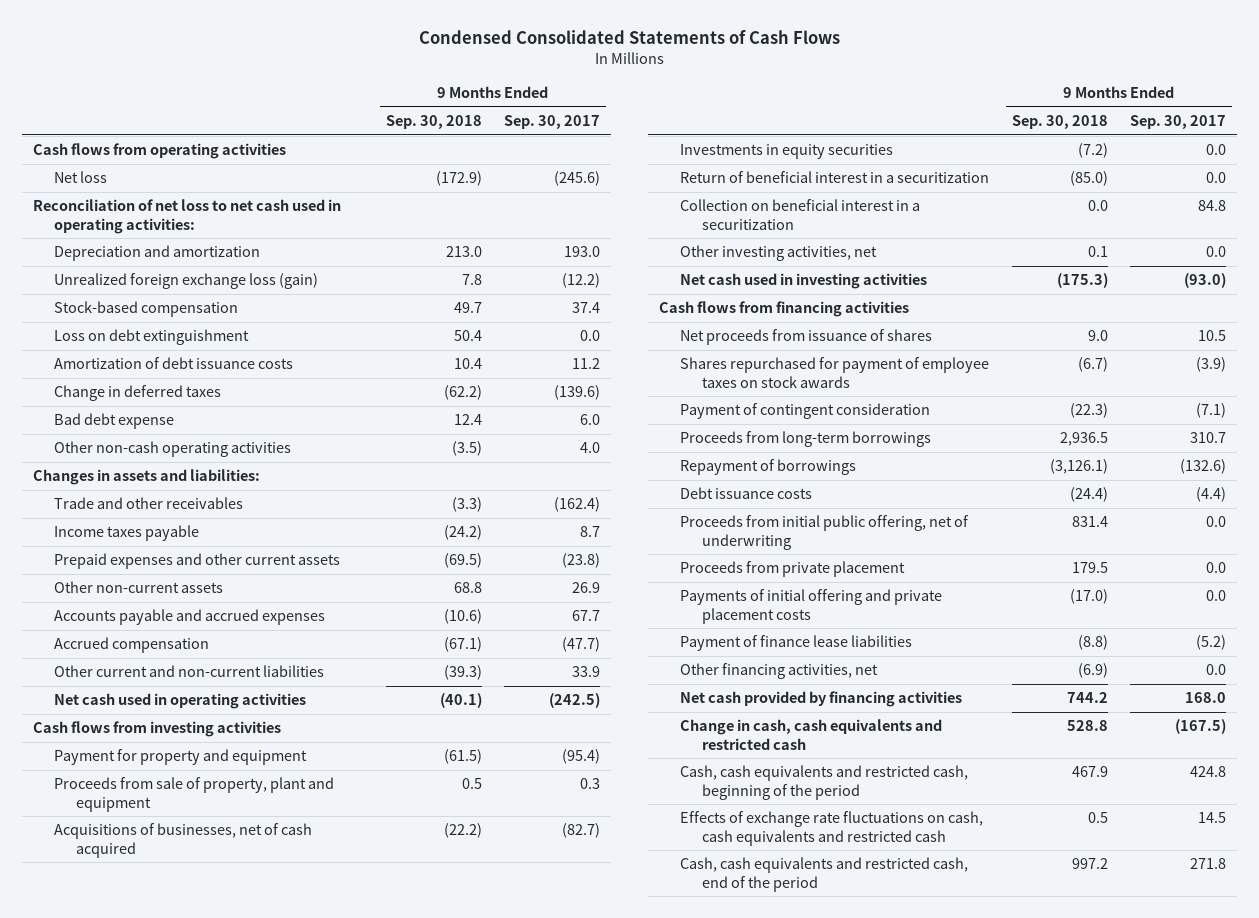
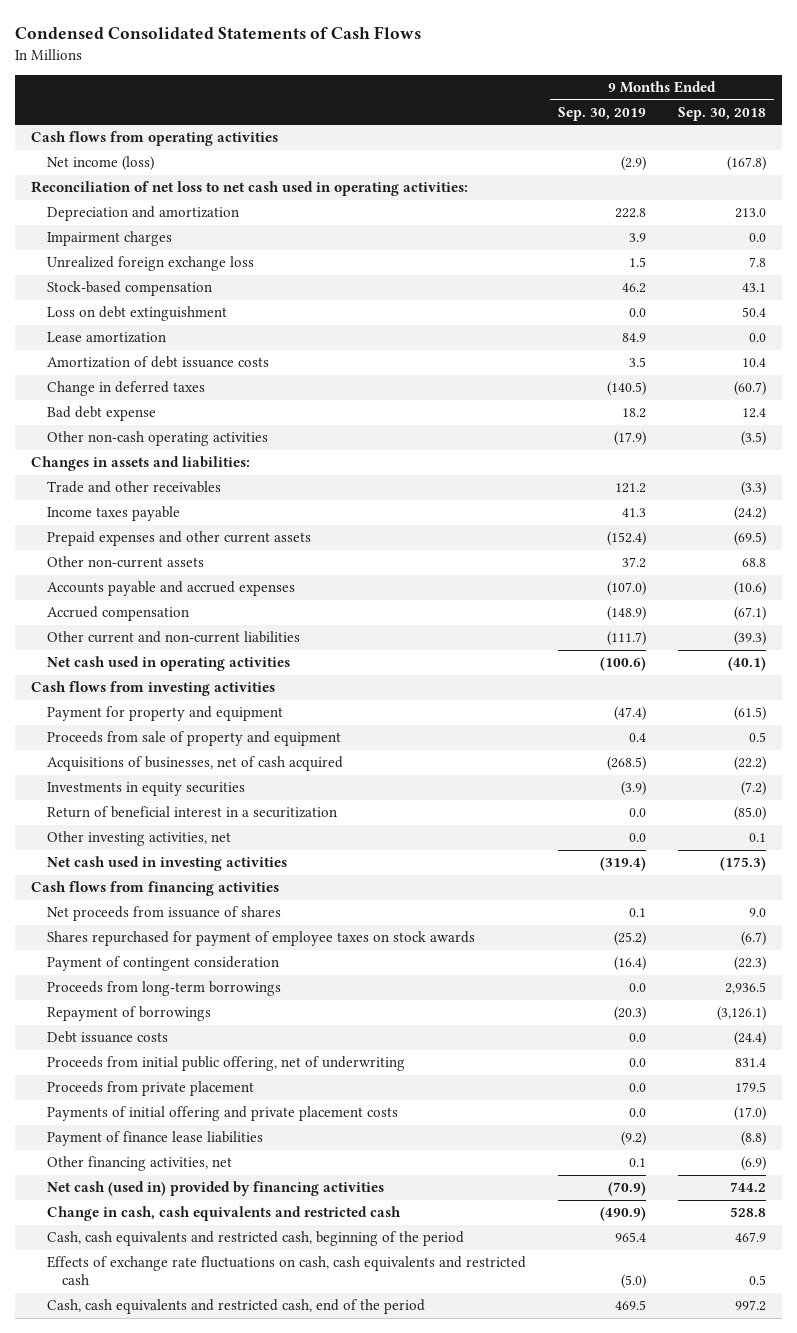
[504,114,601,129] Sep. 30, 2017 -> none
none -> [557,106,646,121] Sep. 30, 2019
[54,171,108,184] Net loss -> [46,156,154,172] Net income (loss)
[435,171,482,187] (172.9) -> [726,156,766,172] (167.8)
none -> [46,231,172,247] Impairment charges
[54,273,319,290] Unrealized foreign exchange loss (gain) -> [46,256,254,272] Unrealized foreign exchange loss
[453,302,482,314] 49.7 -> [741,283,766,293] 43.1
none -> [46,332,166,344] Lease amortization
[443,385,482,401] (62.2) -> [733,381,766,397] (60.7)
[54,777,335,812] Proceeds from sale of property, plant and equipment -> [46,731,341,747] Proceeds from sale of property and equipment
[680,199,921,230] Collection on beneficial interest in a securitization -> none
[680,691,963,708] Net cash provided by financing activities -> [46,1181,384,1197] Net cash (used in) provided by financing activities

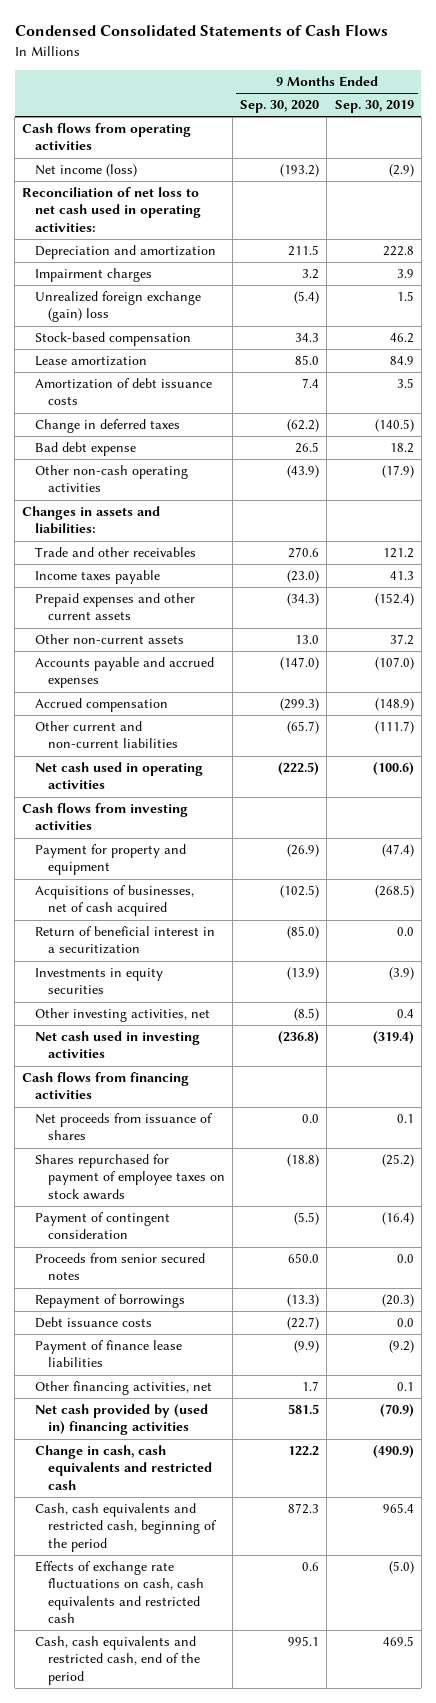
[677,106,766,121] Sep. 30, 2018 -> none
none -> [240,100,320,114] Sep. 30, 2020
[46,256,254,272] Unrealized foreign exchange loss -> [34,291,201,323] Unrealized foreign exchange (gain) loss
[46,306,227,322] Loss on debt extinguishment -> none
[46,731,341,747] Proceeds from sale of property and equipment -> none
[46,782,245,797] Investments in equity securities -> [34,968,163,995] Investments in equity securities
[628,833,646,843] 0.0 -> [396,1009,414,1019] 0.4
[46,981,281,997] Proceeds from long-term borrowings -> none
none -> [34,1253,205,1281] Proceeds from senior secured notes
[46,1056,405,1072] Proceeds from initial public offering, net of underwriting -> none
[46,1081,254,1097] Proceeds from private placement -> none
[46,1106,398,1122] Payments of initial offering and private placement costs -> none
[46,1181,384,1197] Net cash (used in) provided by financing activities -> [34,1404,208,1436] Net cash provided by (used in) financing activities

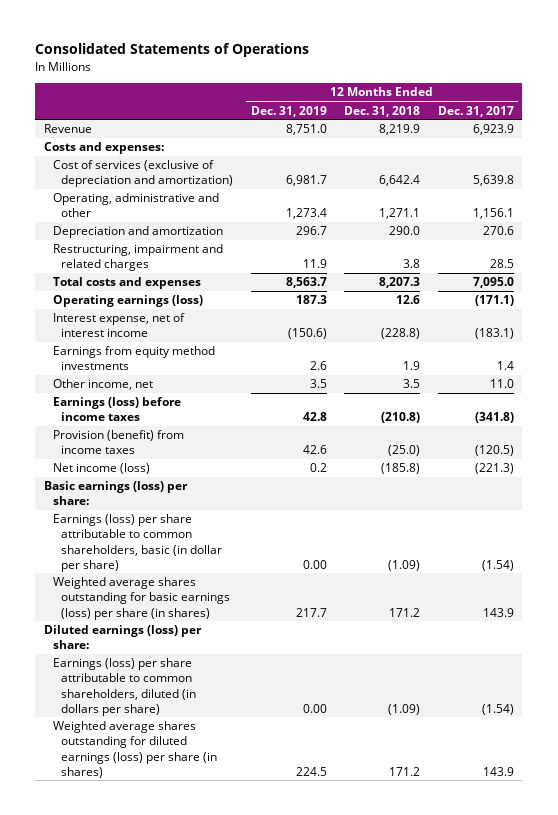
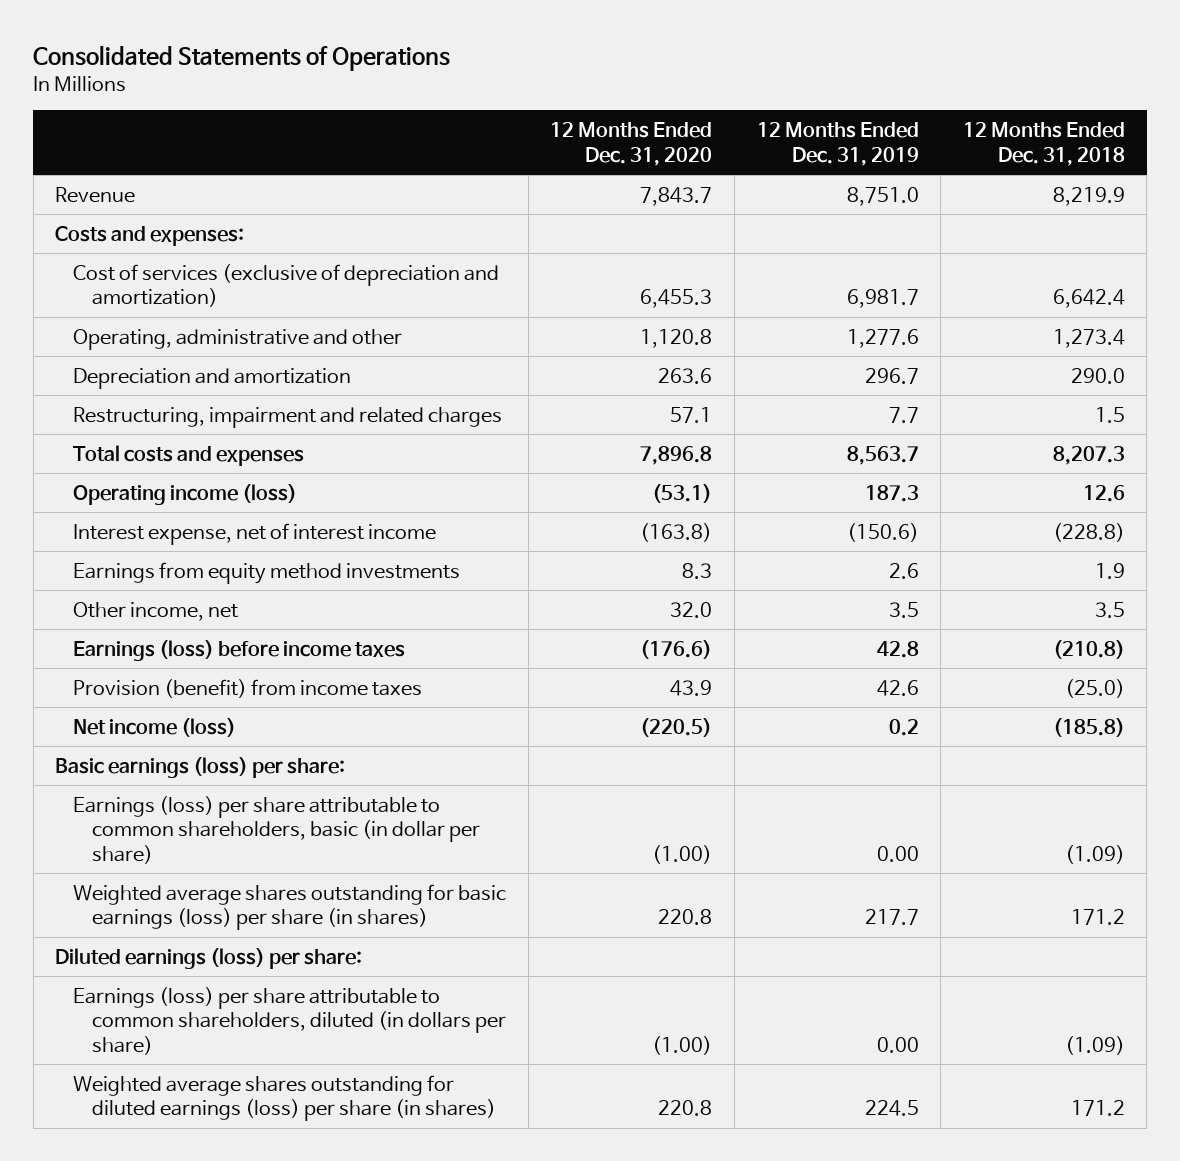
[437,105,514,117] Dec. 31, 2017 -> none
none -> [550,122,713,166] 12 Months Ended Dec. 31, 2020
[285,208,327,220] 1,273.4 -> [846,328,919,348] 1,277.6
[379,208,421,220] 1,271.1 -> [1052,328,1125,348] 1,273.4
[302,259,327,269] 11.9 -> [888,406,919,423] 7.7
[403,259,421,269] 3.8 -> [1094,406,1125,423] 1.5
[52,295,203,308] Operating earnings (loss) -> [73,483,298,505] Operating income (loss)

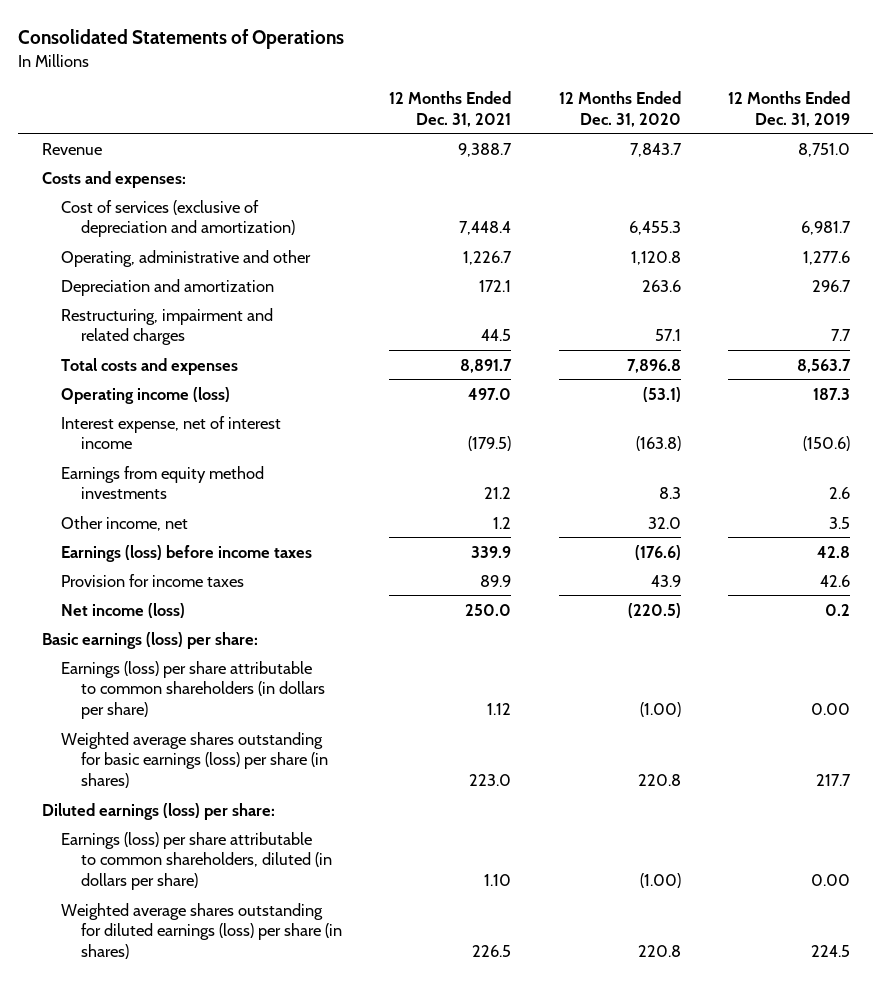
[962,122,1125,166] 12 Months Ended Dec. 31, 2018 -> none
none -> [389,90,512,127] 12 Months Ended Dec. 31, 2021
[73,678,423,698] Provision (benefit) from income taxes -> [61,573,245,587] Provision for income taxes
[73,795,480,864] Earnings (loss) per share attributable to common shareholders, basic (in dollar per share) -> [61,660,326,720] Earnings (loss) per share attributable to common shareholders (in dollars per share)

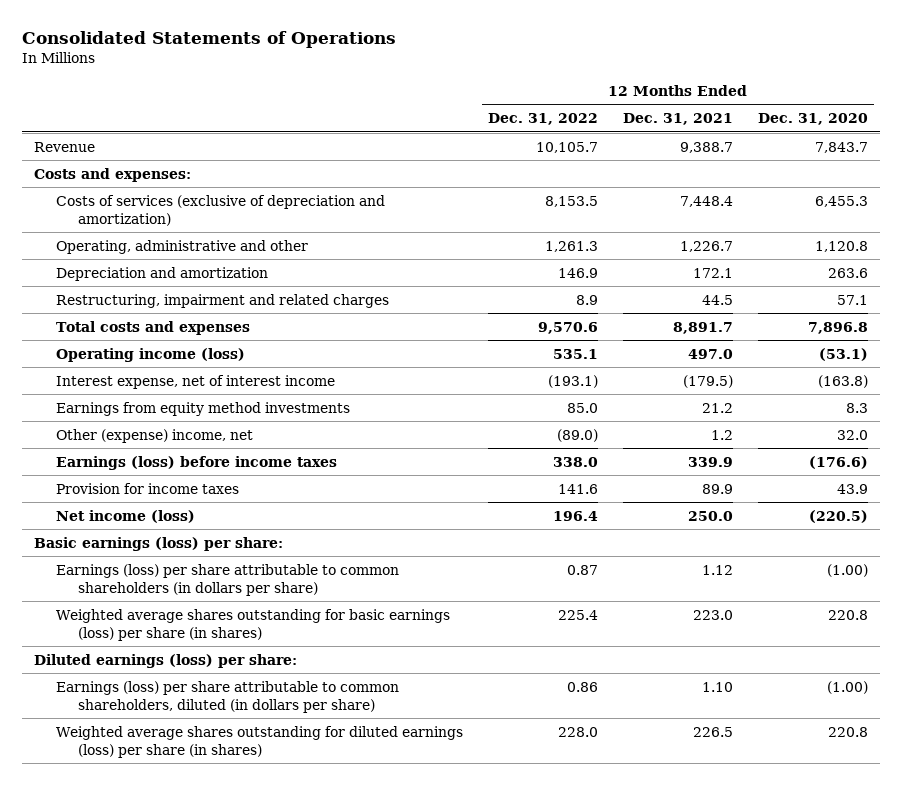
[727,90,850,127] 12 Months Ended Dec. 31, 2019 -> none
none -> [488,113,599,126] Dec. 31, 2022
[61,199,296,238] Cost of services (exclusive of depreciation and amortization) -> [56,194,386,226] Costs of services (exclusive of depreciation and amortization)
[61,515,189,531] Other income, net -> [56,428,254,443] Other (expense) income, net

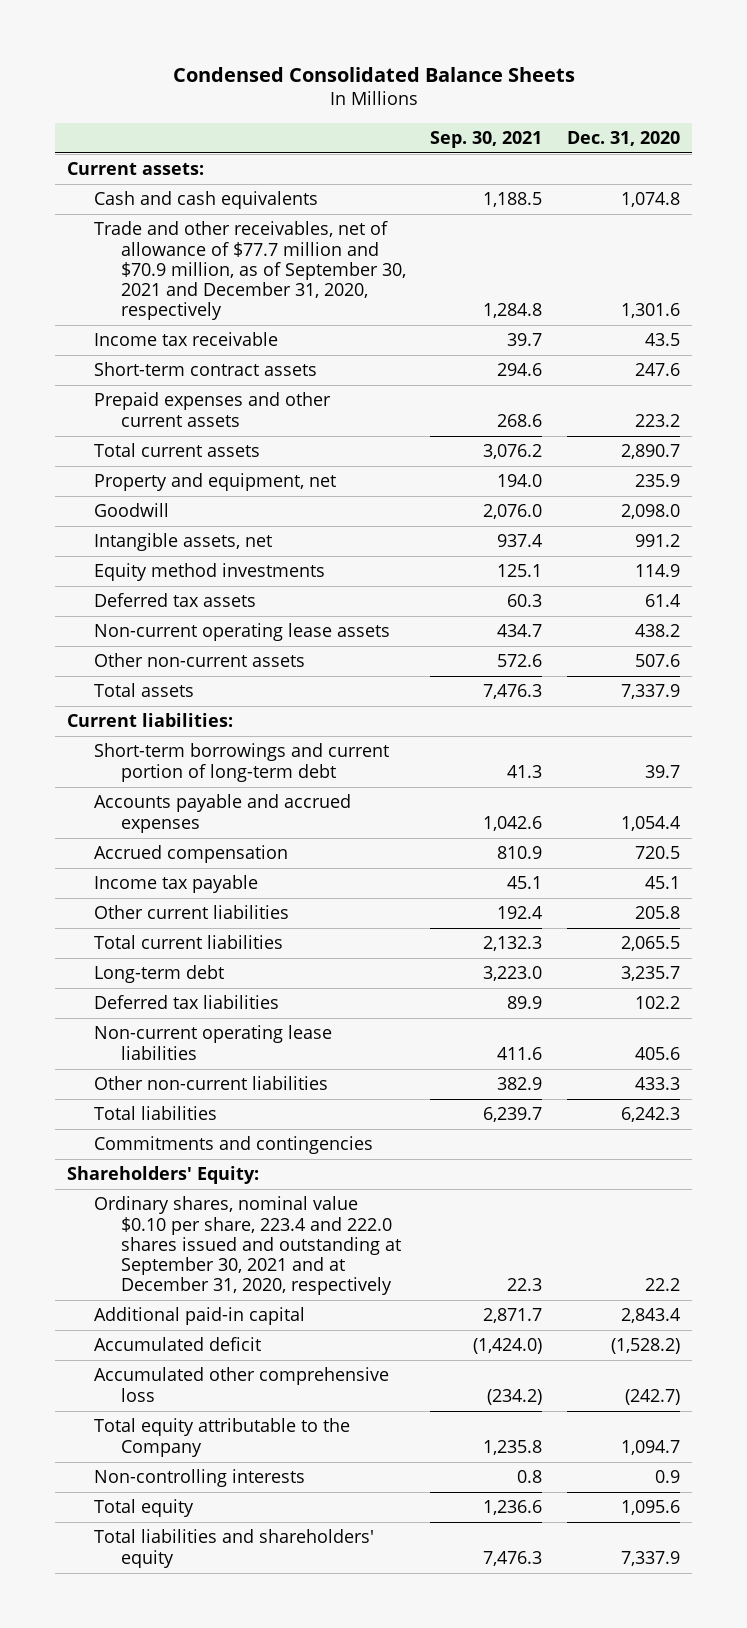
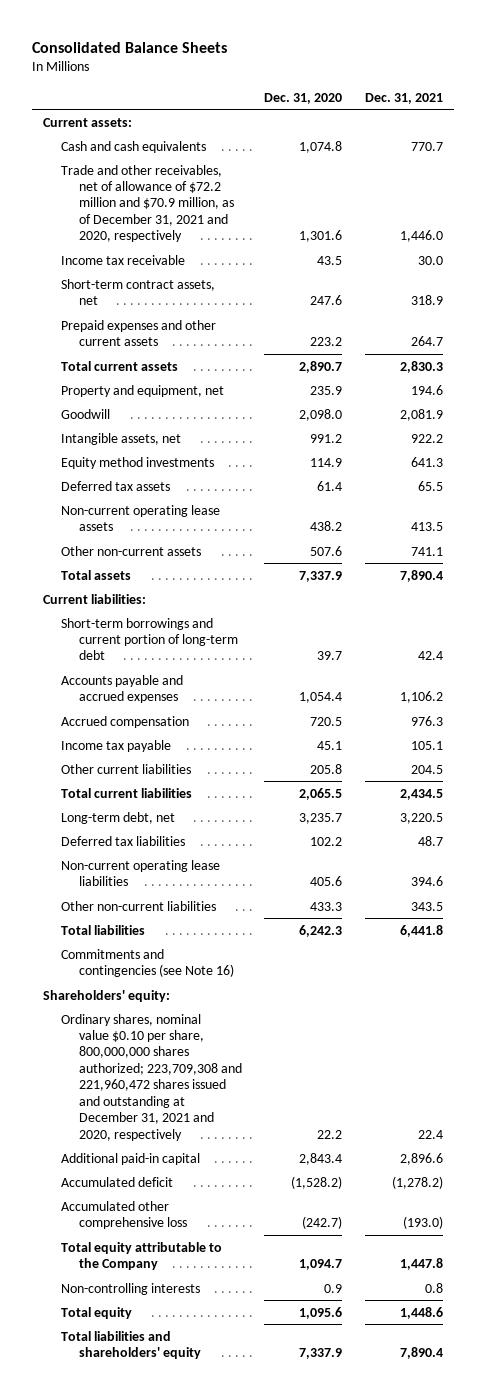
[172,66,575,82] Condensed Consolidated Balance Sheets -> [31,41,227,53] Consolidated Balance Sheets
[430,130,543,148] Sep. 30, 2021 -> none
none -> [364,92,443,104] Dec. 31, 2021
[94,221,406,321] Trade and other receivables, net of allowance of $77.7 million and $70.9 million, as of September 30, 2021 and December 31, 2020, respectively -> [60,164,235,243] Trade and other receivables, net of allowance of $72.2 million and $70.9 million, as of December 31, 2021 and 2020, respectively
[94,362,318,377] Short-term contract assets -> [60,278,215,306] Short-term contract assets, net
[94,965,225,984] Long-term debt -> [60,811,175,824] Long-term debt, net
[94,1136,374,1155] Commitments and contingencies -> [60,948,235,978] Commitments and contingencies (see Note 16)
[67,1166,260,1185] Shareholders' Equity: -> [42,989,170,1002] Shareholders' equity:
[94,1196,401,1296] Ordinary shares, nominal value $0.10 per share, 223.4 and 222.0 shares issued and outstanding at September 30, 2021 and at December 31, 2020, respectively -> [60,1013,243,1141] Ordinary shares, nominal value $0.10 per share, 800,000,000 shares authorized; 223,709,308 and 221,960,472 shares issued and outstanding at December 31, 2021 and 2020, respectively

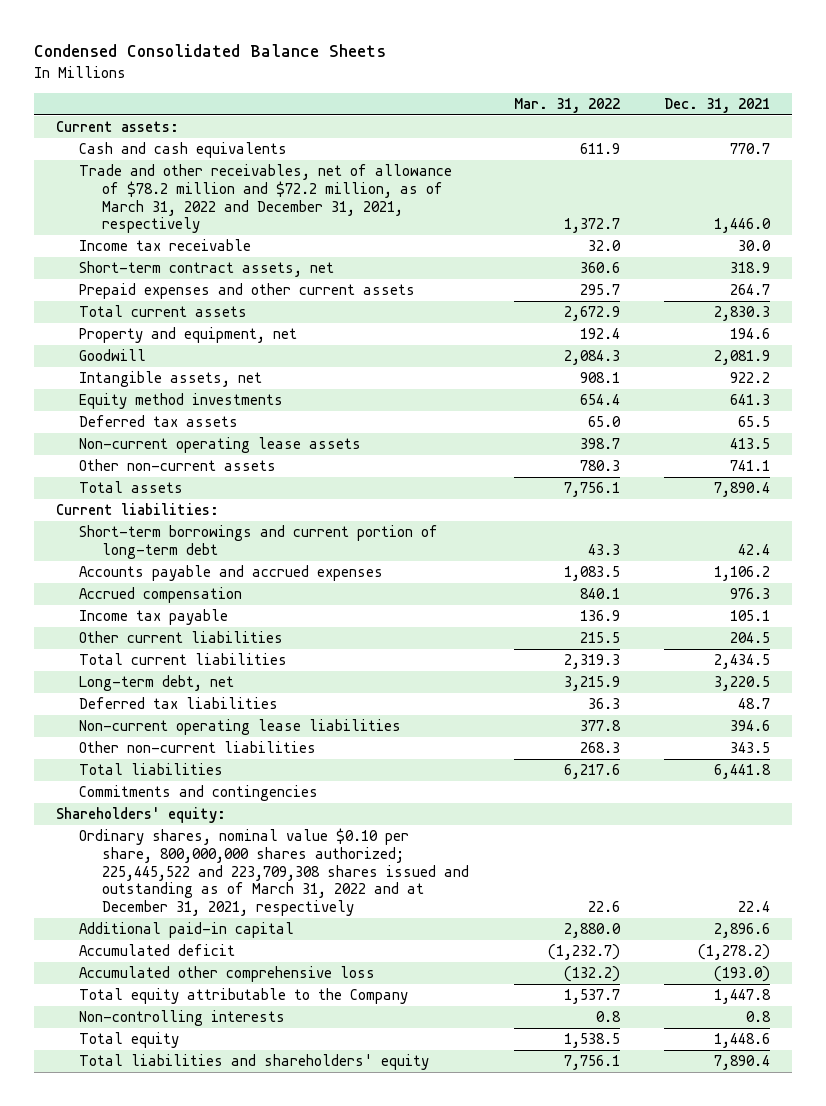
[31,41,227,53] Consolidated Balance Sheets -> [33,44,386,58] Condensed Consolidated Balance Sheets
[264,92,343,104] Dec. 31, 2020 -> none
none -> [513,97,620,113] Mar. 31, 2022
[60,164,235,243] Trade and other receivables, net of allowance of $72.2 million and $70.9 million, as of December 31, 2021 and 2020, respectively -> [79,164,453,234] Trade and other receivables, net of allowance of $78.2 million and $72.2 million, as of March 31, 2022 and December 31, 2021, respectively
[60,948,235,978] Commitments and contingencies (see Note 16) -> [79,785,319,802] Commitments and contingencies
[60,1013,243,1141] Ordinary shares, nominal value $0.10 per share, 800,000,000 shares authorized; 223,709,308 and 221,960,472 shares issued and outstanding at December 31, 2021 and 2020, respectively -> [79,828,470,917] Ordinary shares, nominal value $0.10 per share, 800,000,000 shares authorized; 225,445,522 and 223,709,308 shares issued and outstanding as of March 31, 2022 and at December 31, 2021, respectively

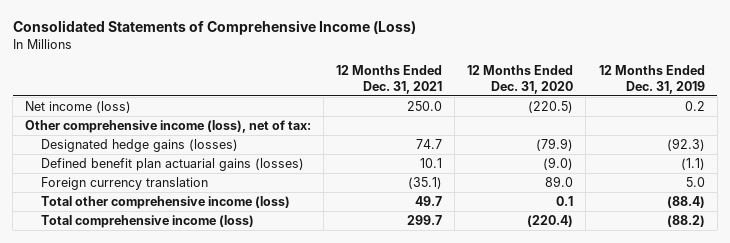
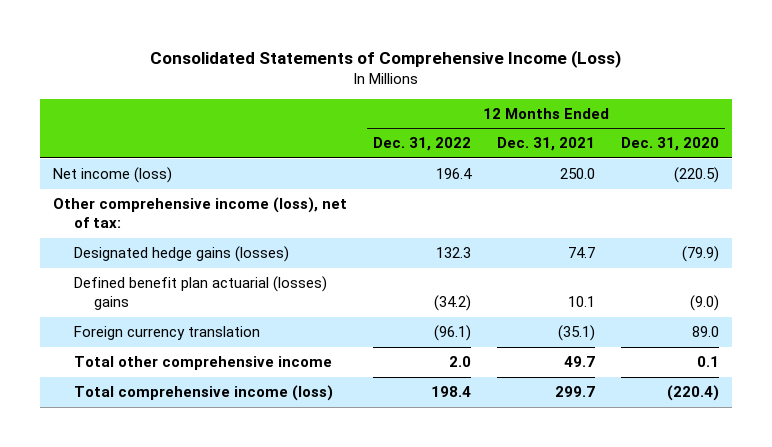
[598,65,705,94] 12 Months Ended Dec. 31, 2019 -> none
none -> [373,137,472,152] Dec. 31, 2022
[41,158,305,172] Defined benefit plan actuarial gains (losses) -> [73,276,327,311] Defined benefit plan actuarial (losses) gains
[41,196,291,210] Total other comprehensive income (loss) -> [73,356,332,371] Total other comprehensive income

